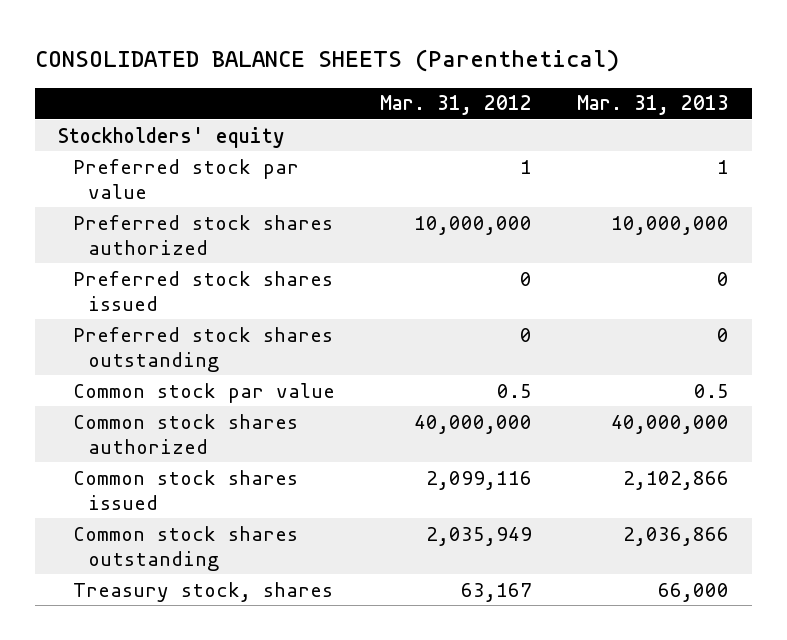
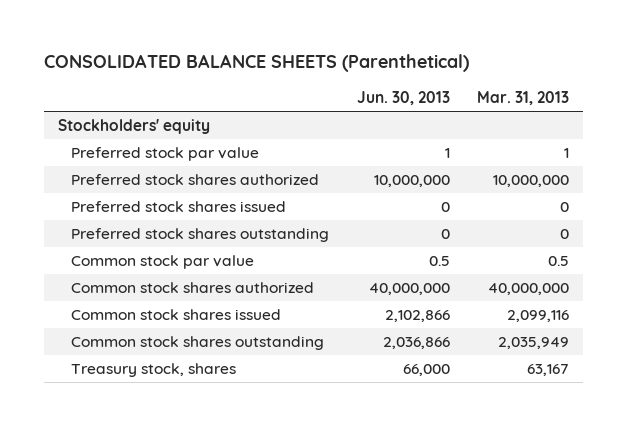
[380,95,533,116] Mar. 31, 2012 -> none
none -> [356,90,450,105] Jun. 30, 2013
[623,470,730,490] 2,102,866 -> [507,310,570,323] 2,099,116
[623,526,730,546] 2,036,866 -> [498,337,570,350] 2,035,949
[658,582,730,602] 66,000 -> [527,364,570,377] 63,167

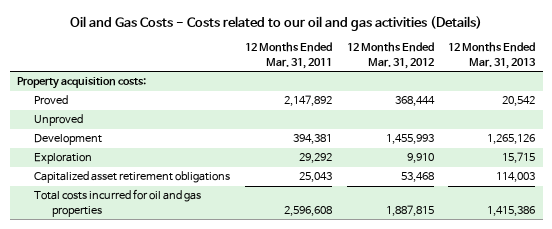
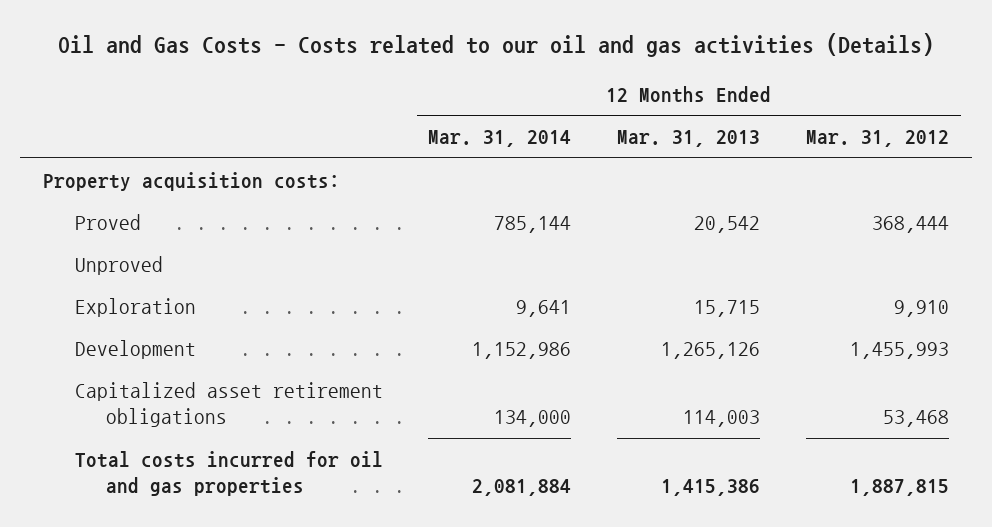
[244,42,332,69] 12 Months Ended Mar. 31, 2011 -> none
none -> [428,130,572,148] Mar. 31, 2014
[34,134,103,146] Development -> [74,339,196,359] Development

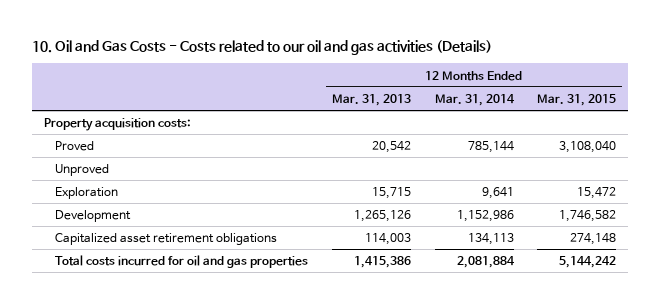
[58,33,935,58] Oil and Gas Costs - Costs related to our oil and gas activities (Details) -> [32,40,493,56] 10. Oil and Gas Costs - Costs related to our oil and gas activities (Details)
[806,130,950,148] Mar. 31, 2012 -> none
none -> [537,93,617,106] Mar. 31, 2015
[494,410,572,428] 134,000 -> [467,233,514,246] 134,113

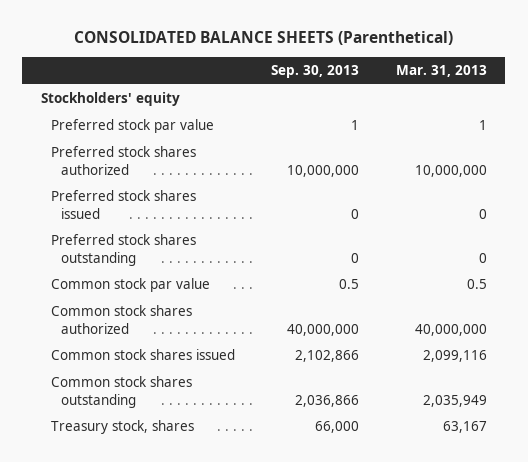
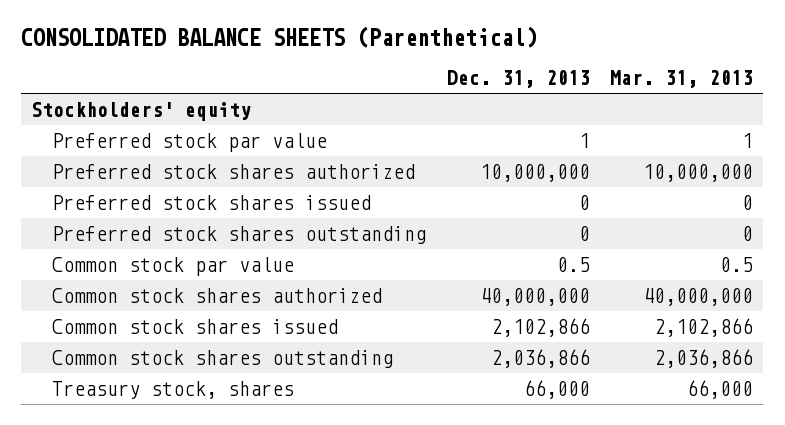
[271,65,360,79] Sep. 30, 2013 -> none
none -> [446,70,590,89] Dec. 31, 2013
[422,350,487,363] 2,099,116 -> [654,317,754,337] 2,102,866
[422,394,487,407] 2,035,949 -> [654,348,754,368] 2,036,866
[442,421,487,434] 63,167 -> [687,379,754,399] 66,000

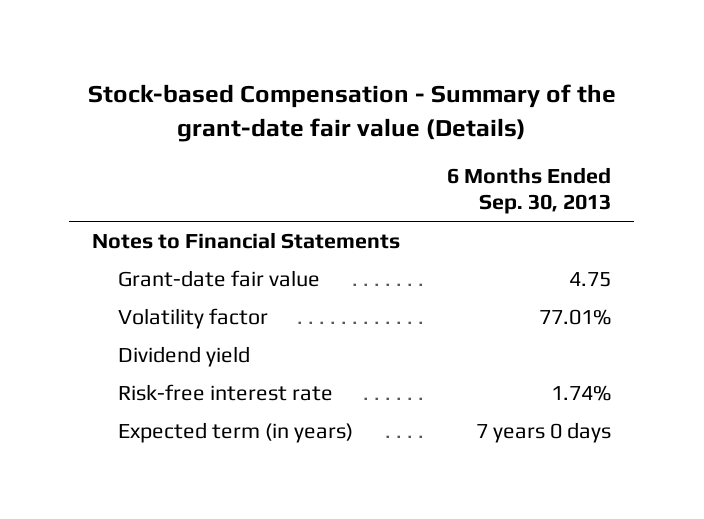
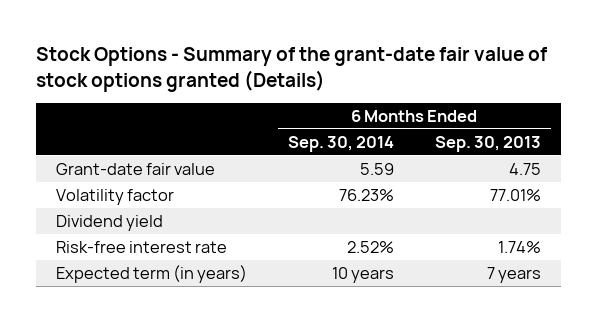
[87,84,616,142] Stock-based Compensation - Summary of the grant-date fair value (Details) -> [35,47,547,92] Stock Options - Summary of the grant-date fair value of stock options granted (Details)
none -> [287,135,394,152] Sep. 30, 2014
[92,232,401,250] Notes to Financial Statements -> none
[476,422,612,444] 7 years 0 days -> [486,266,541,283] 7 years

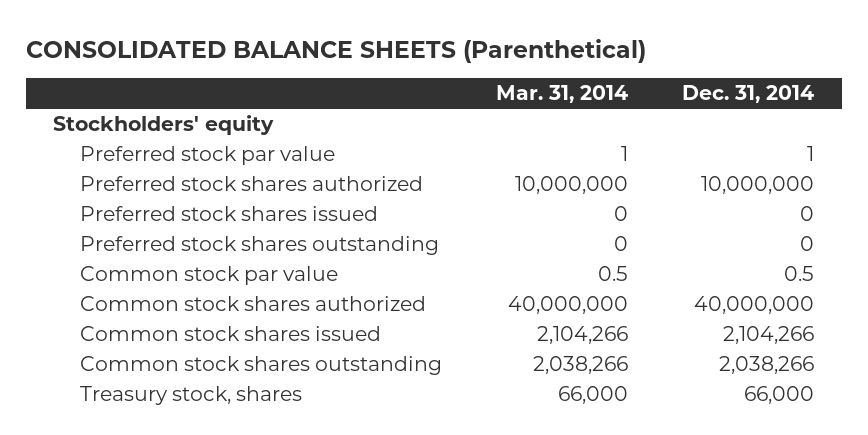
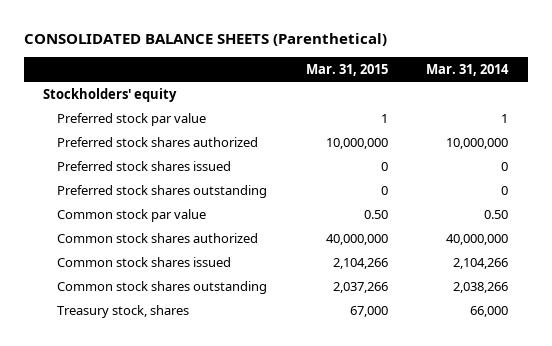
[682,85,815,104] Dec. 31, 2014 -> none
none -> [305,64,388,77] Mar. 31, 2015
[598,266,629,282] 0.5 -> [484,209,509,219] 0.50

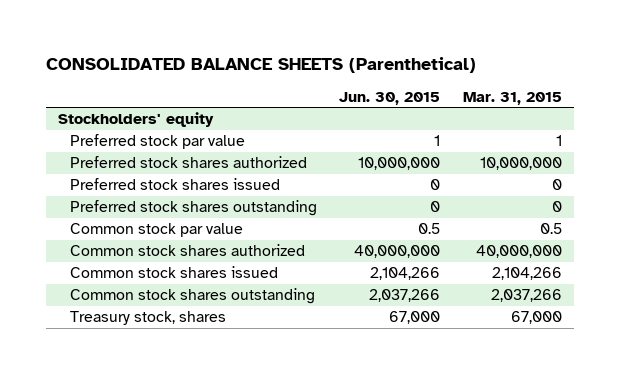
[426,64,510,77] Mar. 31, 2014 -> none
none -> [339,91,441,105] Jun. 30, 2015
[363,209,388,219] 0.50 -> [540,223,563,235] 0.5

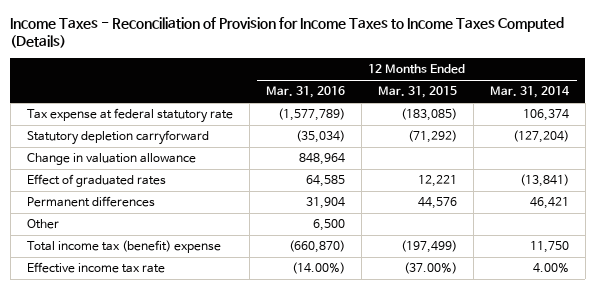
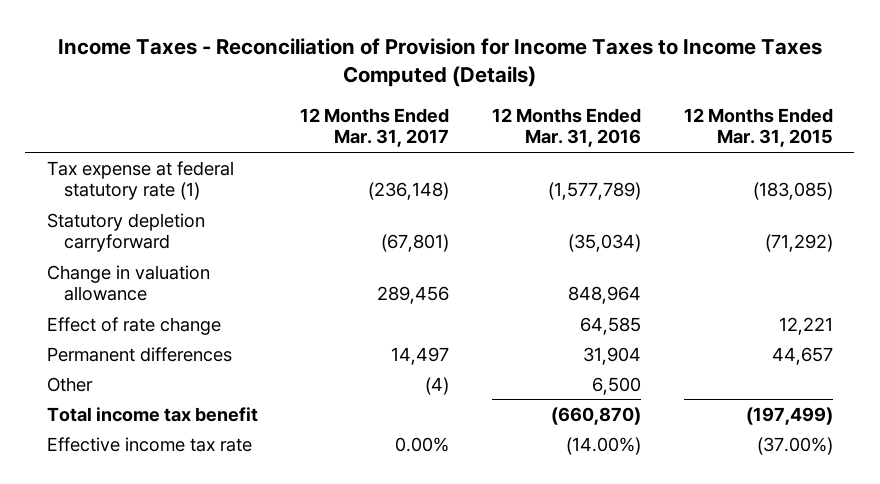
[489,86,570,99] Mar. 31, 2014 -> none
none -> [300,107,450,148] 12 Months Ended Mar. 31, 2017
[26,108,233,124] Tax expense at federal statutory rate -> [46,160,234,201] Tax expense at federal statutory rate (1)
[26,174,166,188] Effect of graduated rates -> [46,316,221,335] Effect of rate change
[417,197,457,210] 44,576 -> [772,346,834,365] 44,657
[26,240,221,254] Total income tax (benefit) expense -> [46,406,258,422] Total income tax benefit

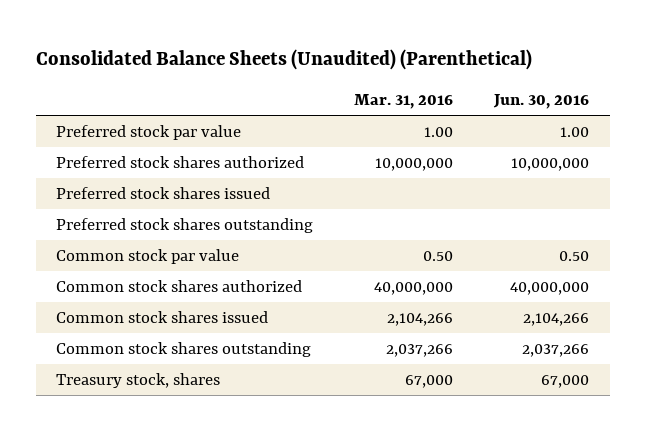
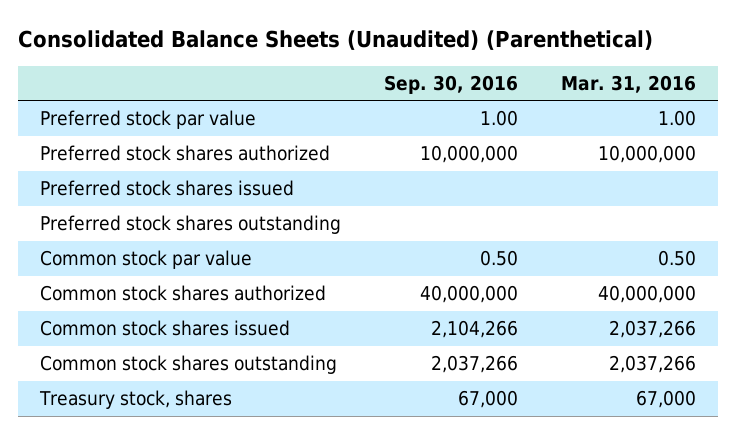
[493,94,590,110] Jun. 30, 2016 -> none
none -> [383,74,518,94] Sep. 30, 2016
[387,312,454,326] 2,104,266 -> [608,320,696,339] 2,037,266

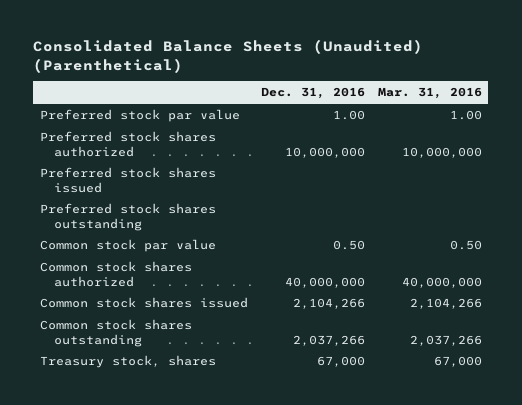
[383,74,518,94] Sep. 30, 2016 -> none
none -> [260,87,365,100] Dec. 31, 2016
[608,320,696,339] 2,037,266 -> [409,297,482,309] 2,104,266

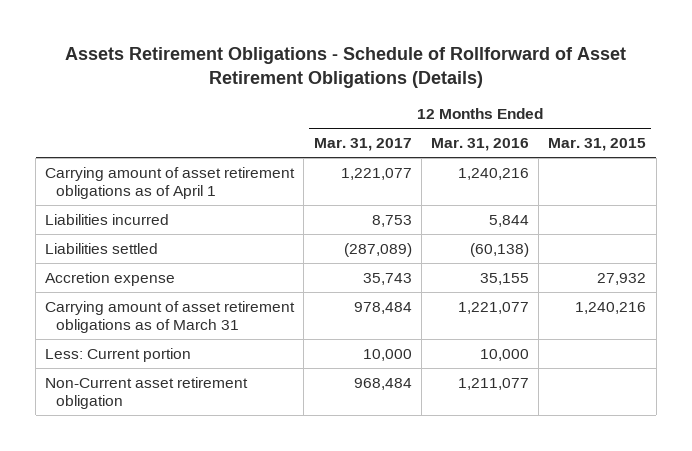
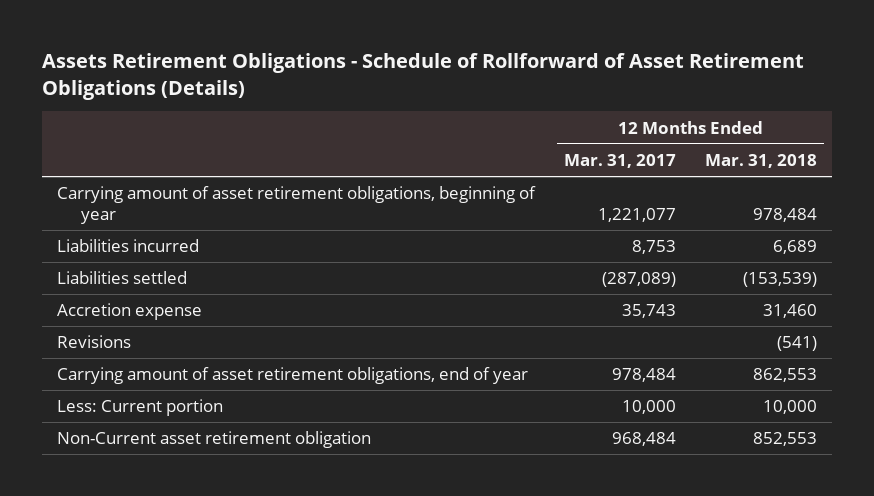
[431,138,530,152] Mar. 31, 2016 -> none
[548,138,647,152] Mar. 31, 2015 -> none
none -> [705,154,818,169] Mar. 31, 2018
[45,166,296,200] Carrying amount of asset retirement obligations as of April 1 -> [56,186,536,225] Carrying amount of asset retirement obligations, beginning of year
none -> [56,335,131,349] Revisions
[45,300,296,334] Carrying amount of asset retirement obligations as of March 31 -> [56,367,528,385] Carrying amount of asset retirement obligations, end of year

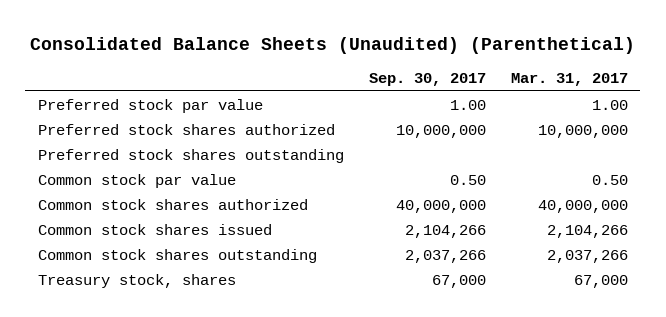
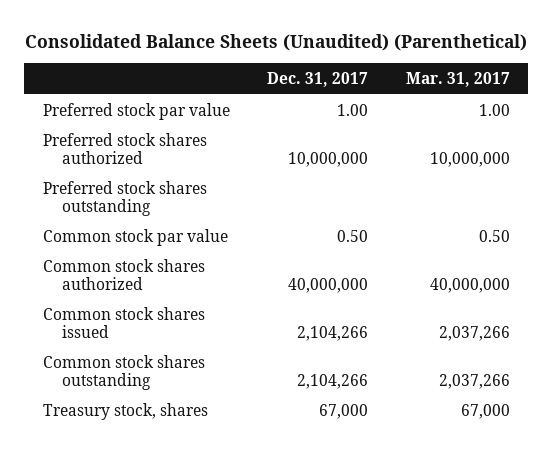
[368,73,486,87] Sep. 30, 2017 -> none
none -> [267,72,369,88] Dec. 31, 2017
[546,224,628,238] 2,104,266 -> [438,325,510,341] 2,037,266

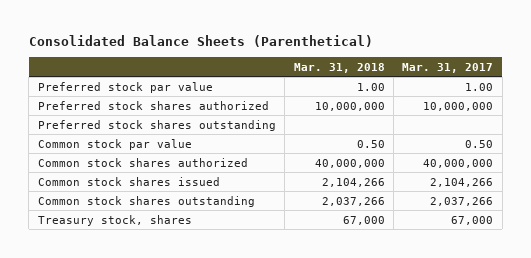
[25,34,528,52] Consolidated Balance Sheets (Unaudited) (Parenthetical) -> [28,34,373,47] Consolidated Balance Sheets (Parenthetical)
[267,72,369,88] Dec. 31, 2017 -> none
none -> [293,62,385,73] Mar. 31, 2018
[438,325,510,341] 2,037,266 -> [430,177,494,187] 2,104,266

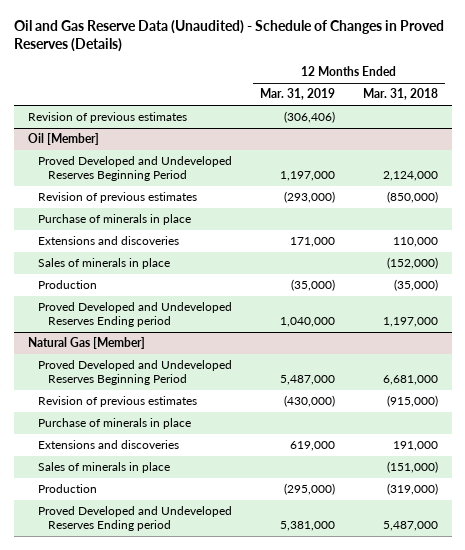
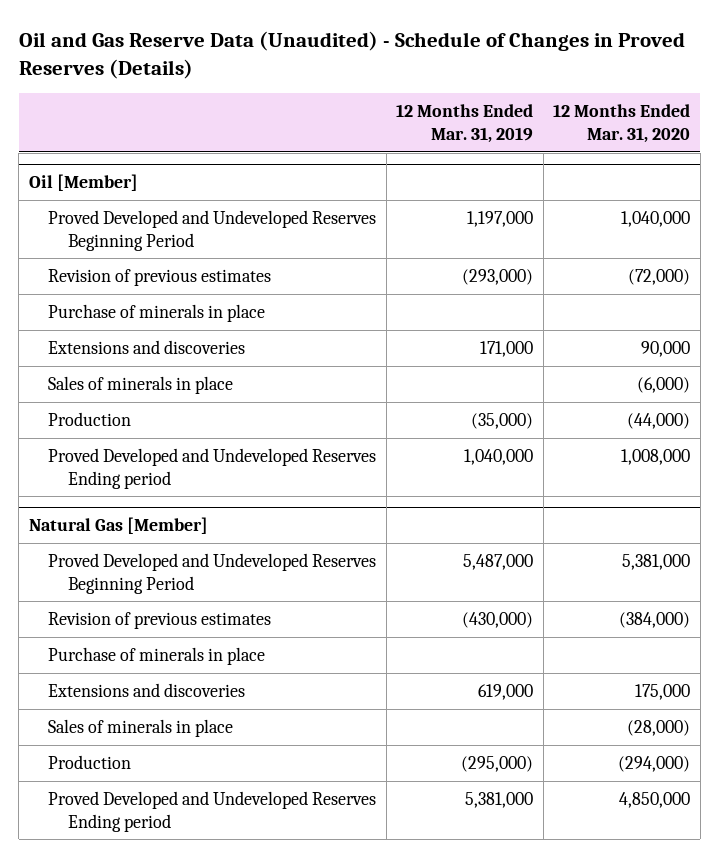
[362,88,438,101] Mar. 31, 2018 -> none
none -> [553,104,691,143] 12 Months Ended Mar. 31, 2020
[27,112,187,124] Revision of previous estimates -> none

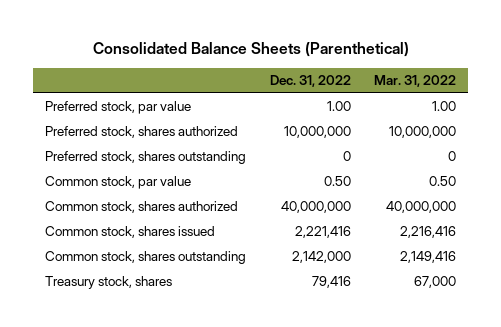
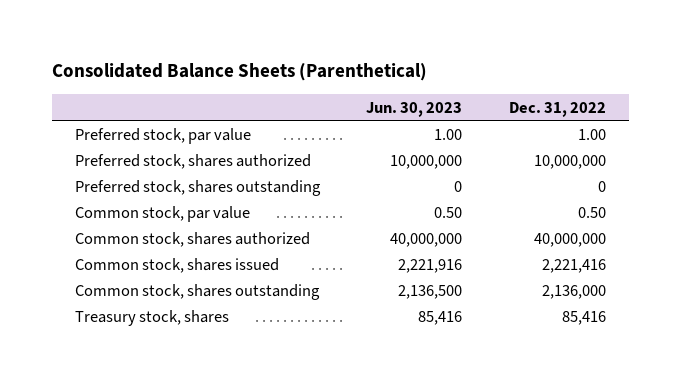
[374,75,457,88] Mar. 31, 2022 -> none
none -> [366,101,463,117] Jun. 30, 2023
[291,251,351,264] 2,142,000 -> [541,284,606,299] 2,136,000
[311,276,351,289] 79,416 -> [561,310,606,325] 85,416

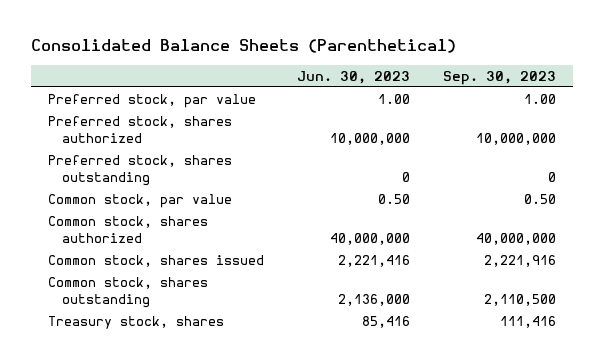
[508,101,606,117] Dec. 31, 2022 -> none
none -> [443,70,557,85] Sep. 30, 2023
[398,258,463,273] 2,221,916 -> [337,255,410,268] 2,221,416
[398,284,463,299] 2,136,500 -> [337,293,410,306] 2,136,000

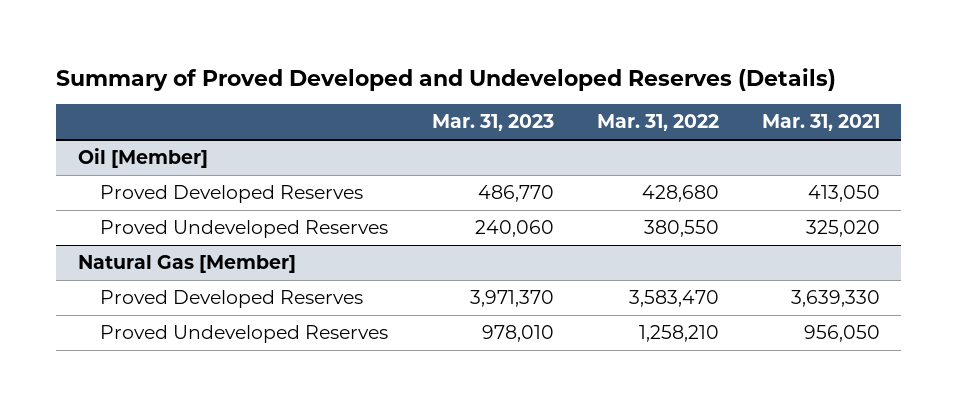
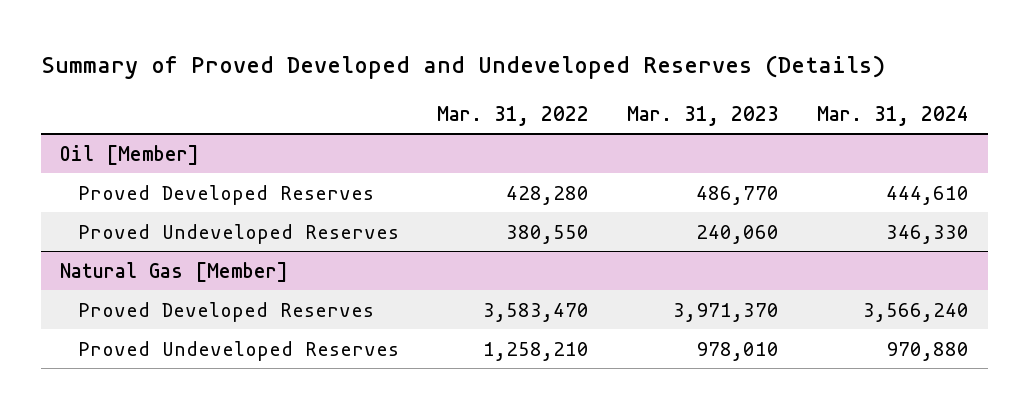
[761,114,880,132] Mar. 31, 2021 -> none
none -> [816,105,969,126] Mar. 31, 2024
[641,185,719,203] 428,680 -> [506,185,590,205] 428,280

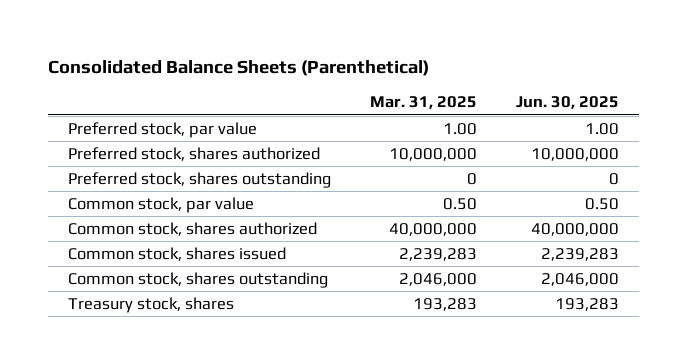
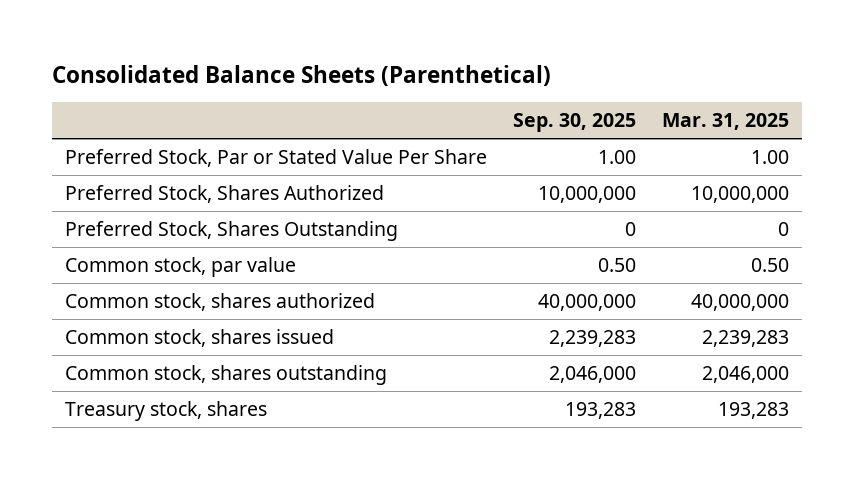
[516,96,620,110] Jun. 30, 2025 -> none
none -> [513,113,637,133] Sep. 30, 2025
[67,121,257,138] Preferred stock, par value -> [65,148,488,167] Preferred Stock, Par or Stated Value Per Share
[67,146,320,161] Preferred stock, shares authorized -> [65,184,385,203] Preferred Stock, Shares Authorized
[67,171,331,188] Preferred stock, shares outstanding -> [65,220,399,241] Preferred Stock, Shares Outstanding

